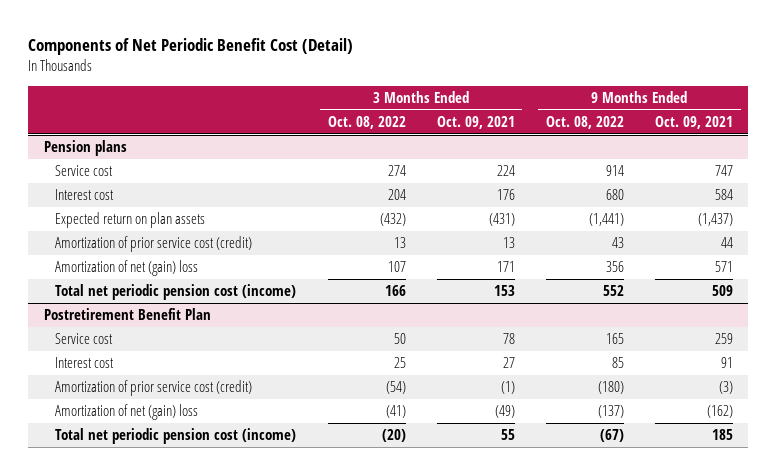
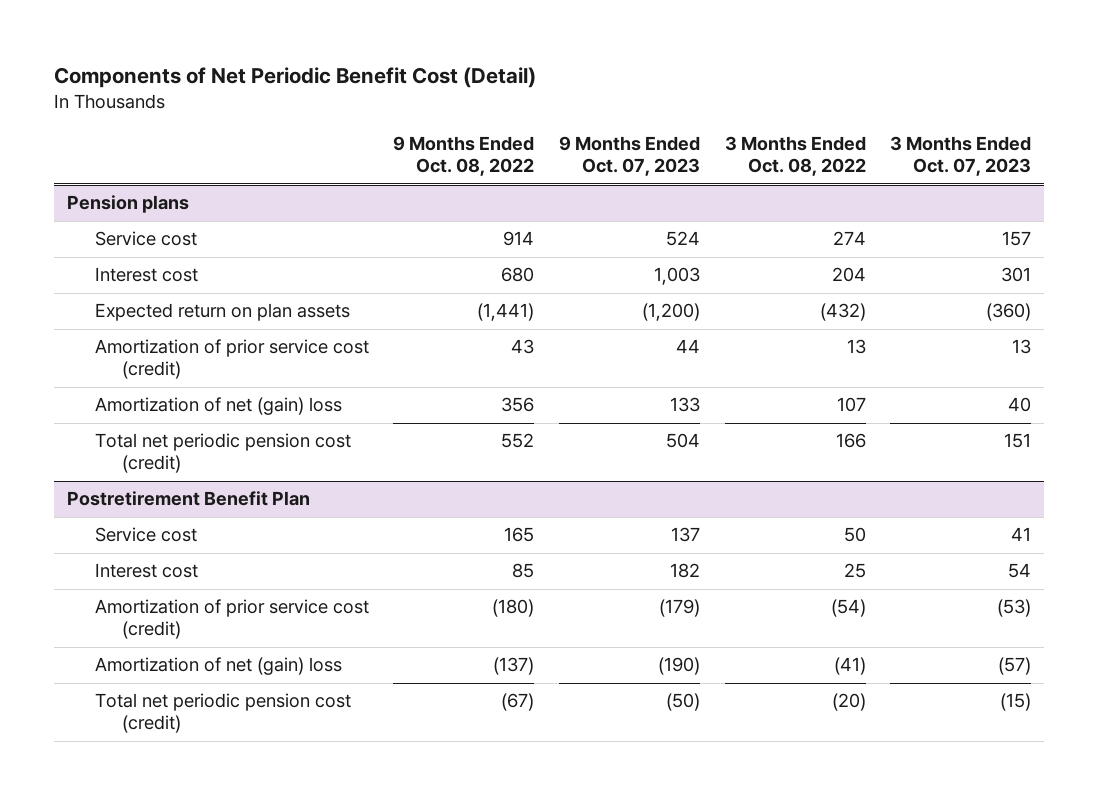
[436,116,515,130] Oct. 09, 2021 -> none
[654,116,733,130] Oct. 09, 2021 -> none
none -> [558,136,700,177] 9 Months Ended Oct. 07, 2023
none -> [890,136,1032,177] 3 Months Ended Oct. 07, 2023
[55,284,297,301] Total net periodic pension cost (income) -> [94,433,351,474] Total net periodic pension cost (credit)
[55,428,297,445] Total net periodic pension cost (income) -> [94,693,351,734] Total net periodic pension cost (credit)

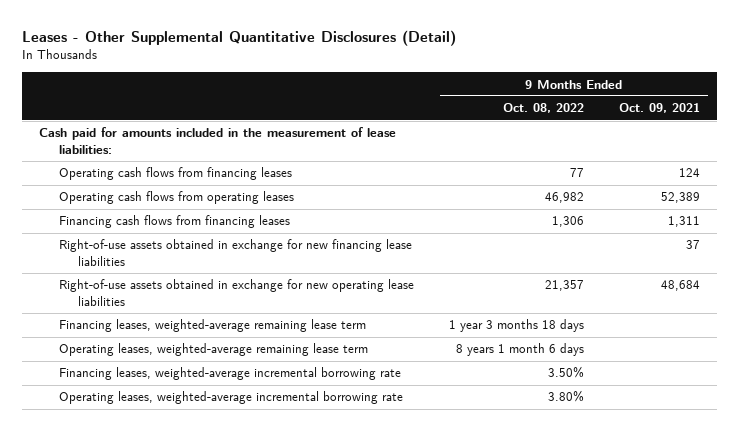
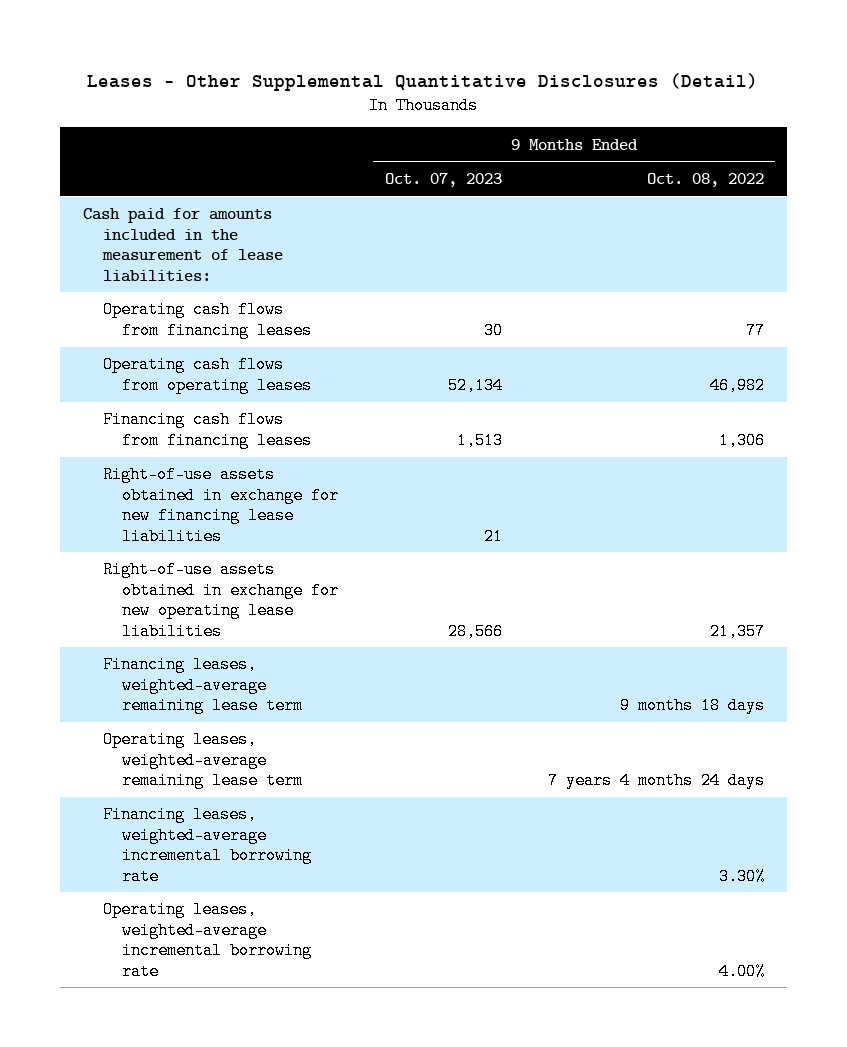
[618,103,700,114] Oct. 09, 2021 -> none
none -> [384,172,502,187] Oct. 07, 2023
[448,319,584,333] 1 year 3 months 18 days -> [619,697,765,715] 9 months 18 days
[455,343,584,357] 8 years 1 month 6 days -> [547,772,765,790] 7 years 4 months 24 days
[547,366,584,379] 3.50% -> [718,867,765,885] 3.30%
[547,390,584,403] 3.80% -> [718,962,765,980] 4.00%

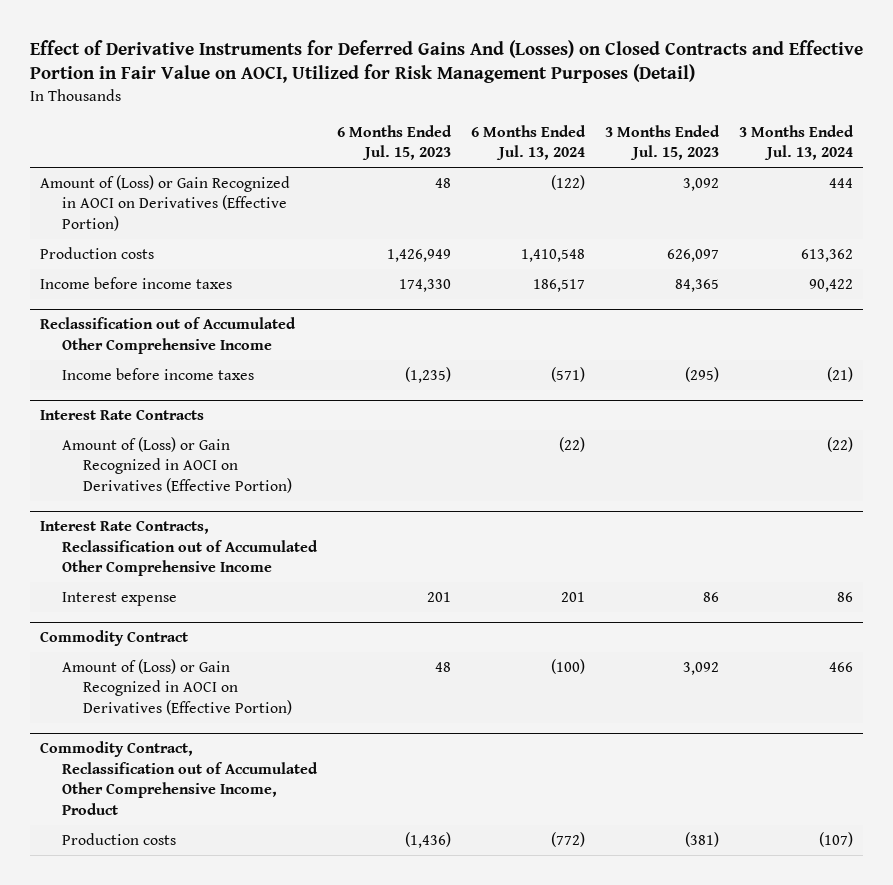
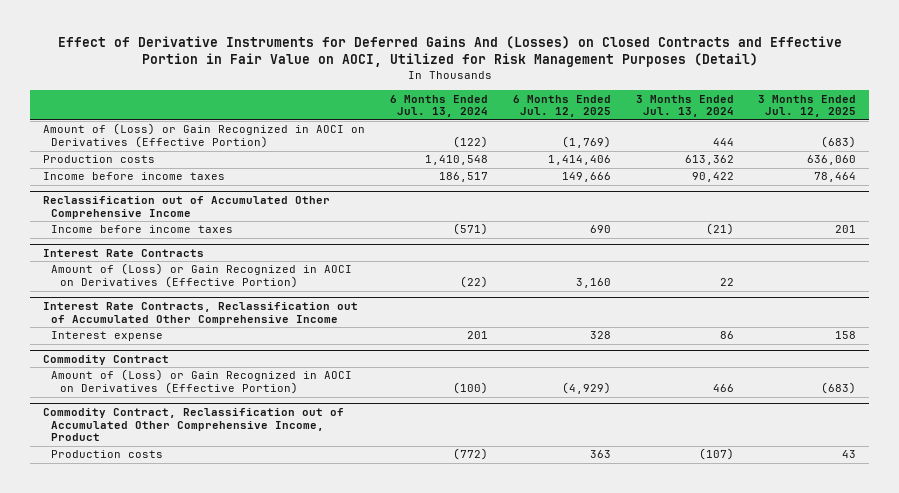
[336,124,452,161] 6 Months Ended Jul. 15, 2023 -> none
[605,124,721,161] 3 Months Ended Jul. 15, 2023 -> none
none -> [512,94,611,118] 6 Months Ended Jul. 12, 2025
none -> [758,94,857,118] 3 Months Ended Jul. 12, 2025
[827,436,854,452] (22) -> [719,278,734,287] 22

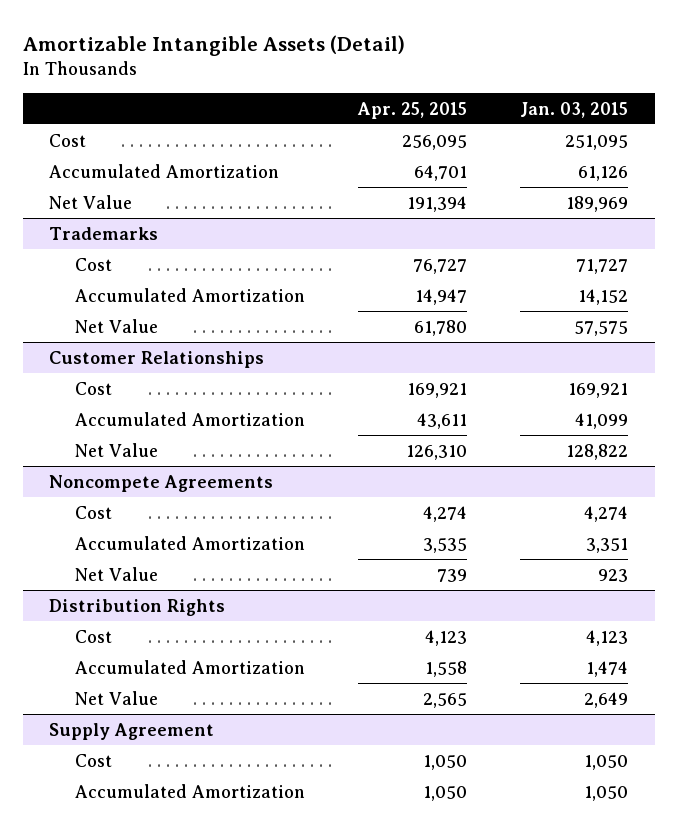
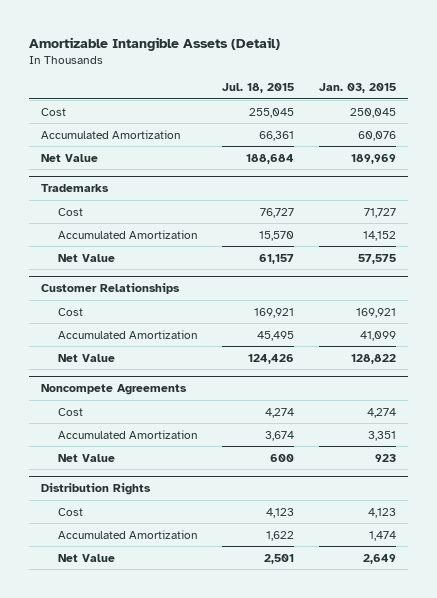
[357,101,468,119] Apr. 25, 2015 -> none
none -> [222,83,295,94] Jul. 18, 2015
[565,134,629,150] 251,095 -> [349,107,396,118] 250,045
[578,165,629,181] 61,126 -> [357,130,396,141] 60,076
[49,722,215,740] Supply Agreement -> none
[75,753,113,767] Cost -> none
[75,783,306,798] Accumulated Amortization -> none

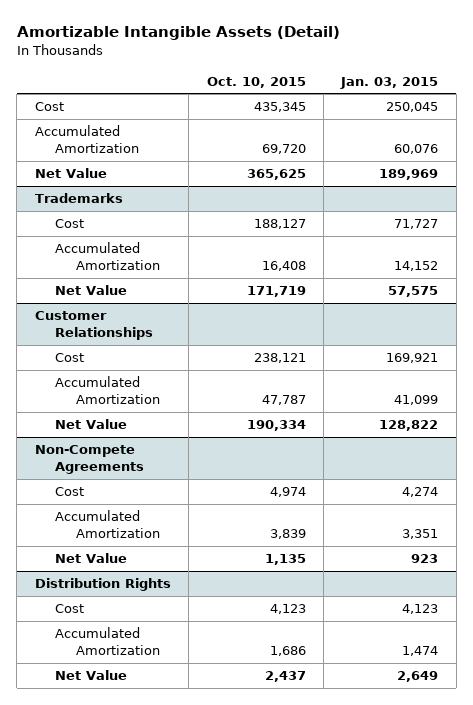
[222,83,295,94] Jul. 18, 2015 -> none
none -> [206,76,306,88] Oct. 10, 2015
[41,384,188,396] Noncompete Agreements -> [34,445,145,475] Non-Compete Agreements

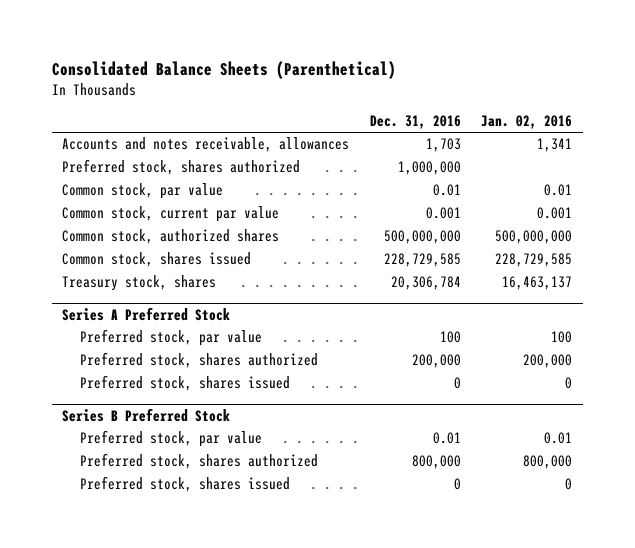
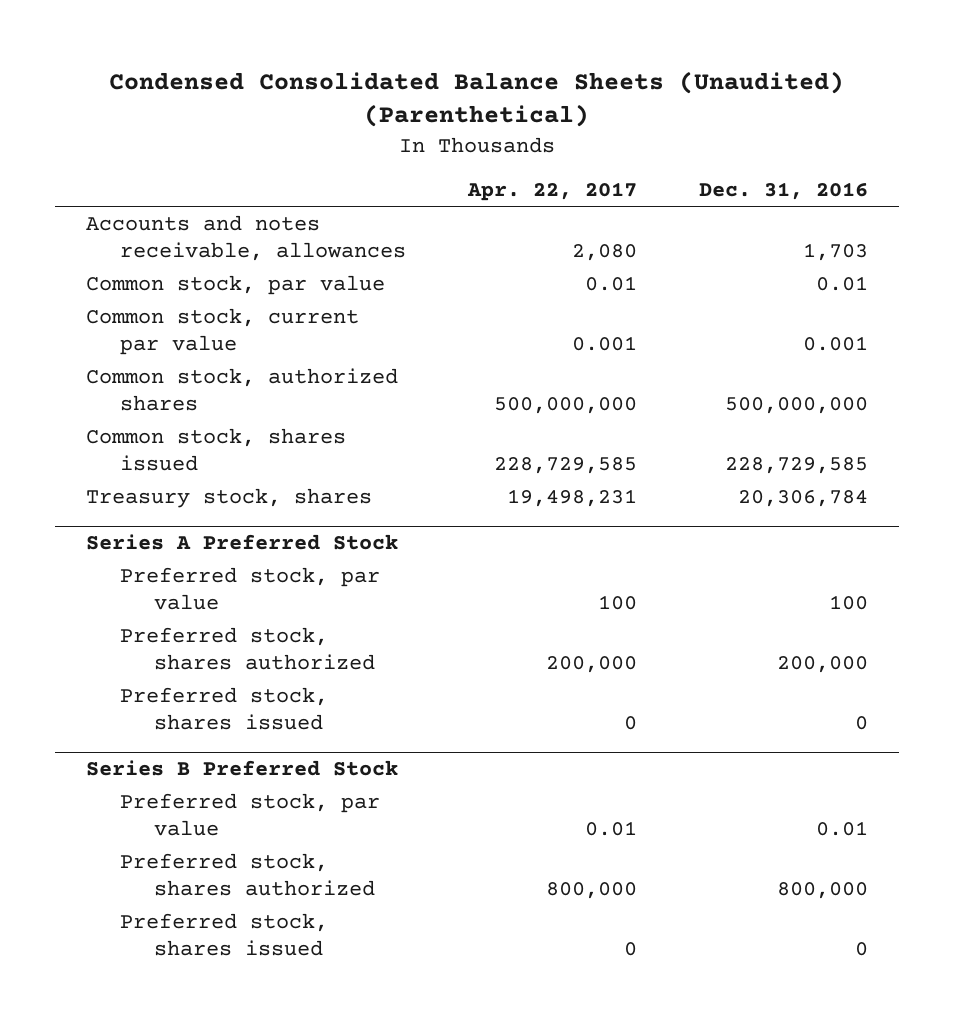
[51,60,396,79] Consolidated Balance Sheets (Parenthetical) -> [108,70,844,128] Condensed Consolidated Balance Sheets (Unaudited) (Parenthetical)
[481,115,573,130] Jan. 02, 2016 -> none
none -> [466,182,637,202] Apr. 22, 2017
[62,159,301,176] Preferred stock, shares authorized -> none

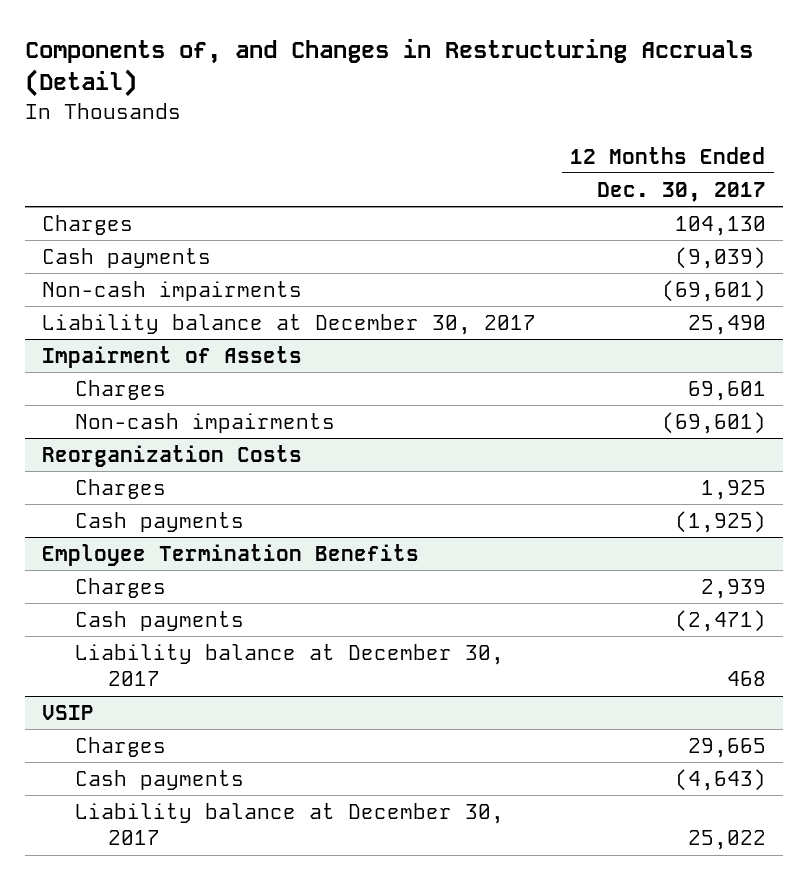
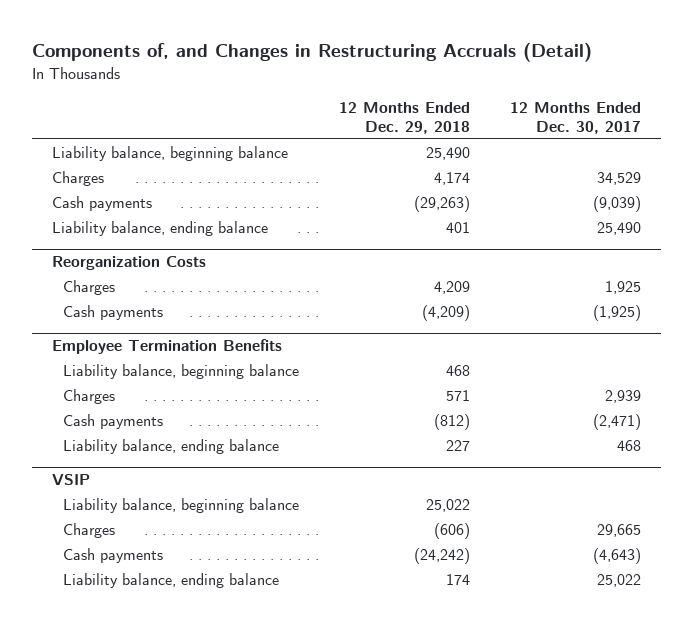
none -> [339,102,471,135] 12 Months Ended Dec. 29, 2018
none -> [51,145,288,161] Liability balance, beginning balance
[674,216,766,237] 104,130 -> [597,171,642,185] 34,529
[42,281,303,302] Non-cash impairments -> none
[42,346,303,369] Impairment of Assets -> none
[75,380,167,401] Charges -> none
[75,413,336,434] Non-cash impairments -> none
[42,314,537,336] Liability balance at December 30, 2017 -> [51,220,268,236] Liability balance, ending balance
none -> [63,363,300,379] Liability balance, beginning balance
[75,644,505,687] Liability balance at December 30, 2017 -> [63,438,280,454] Liability balance, ending balance
none -> [63,497,300,513] Liability balance, beginning balance
[75,803,505,846] Liability balance at December 30, 2017 -> [63,572,280,588] Liability balance, ending balance

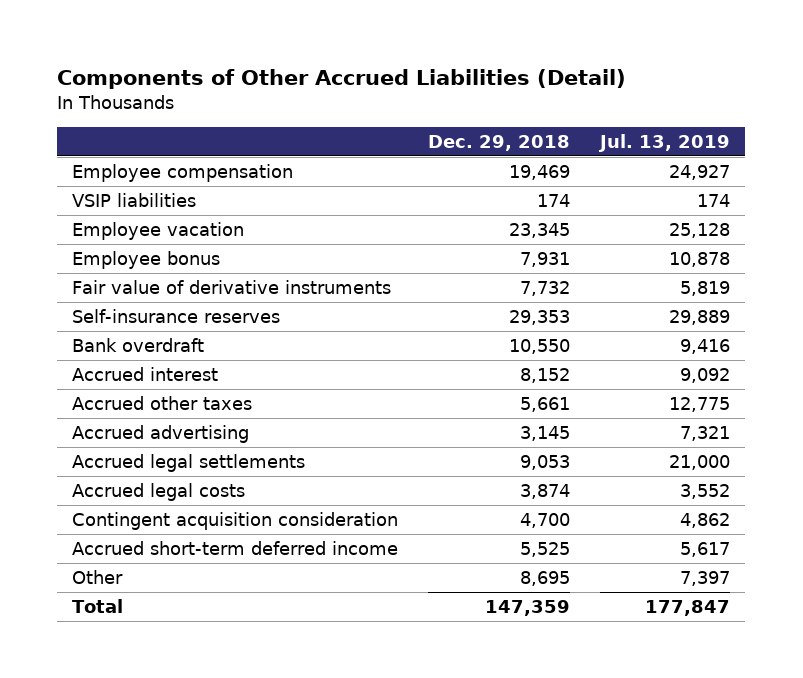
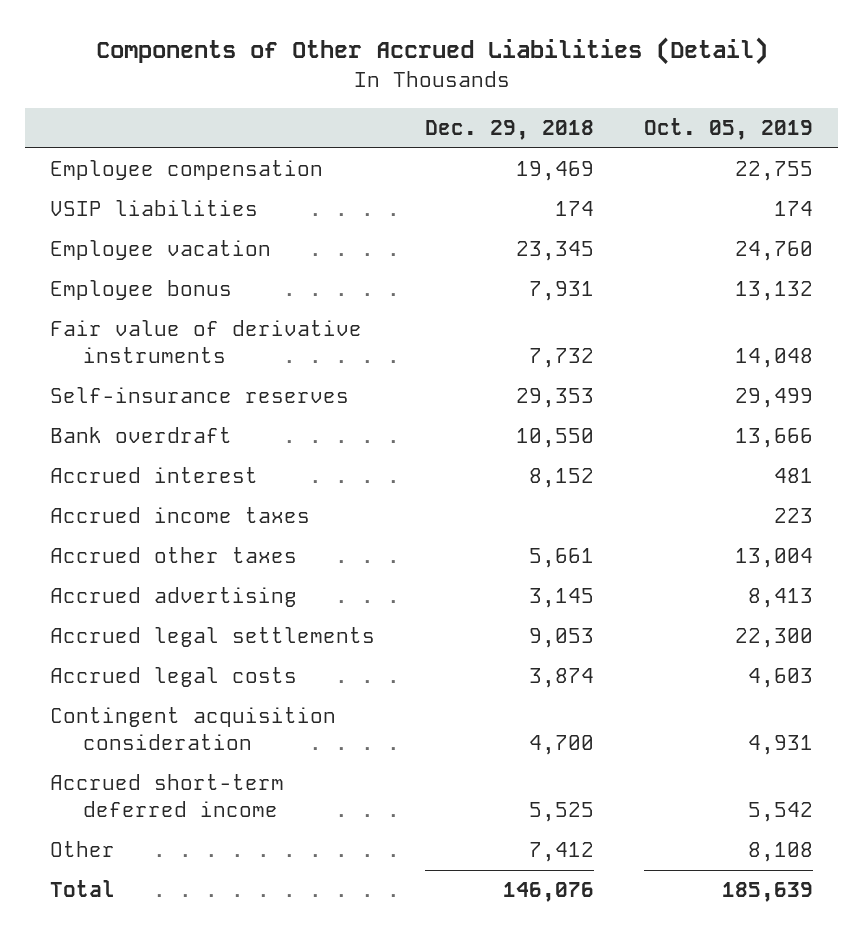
[598,133,731,152] Jul. 13, 2019 -> none
none -> [643,117,813,140] Oct. 05, 2019
none -> [50,507,311,524] Accrued income taxes
[520,571,571,587] 8,695 -> [529,842,595,863] 7,412
[485,600,571,617] 147,359 -> [503,882,595,903] 146,076

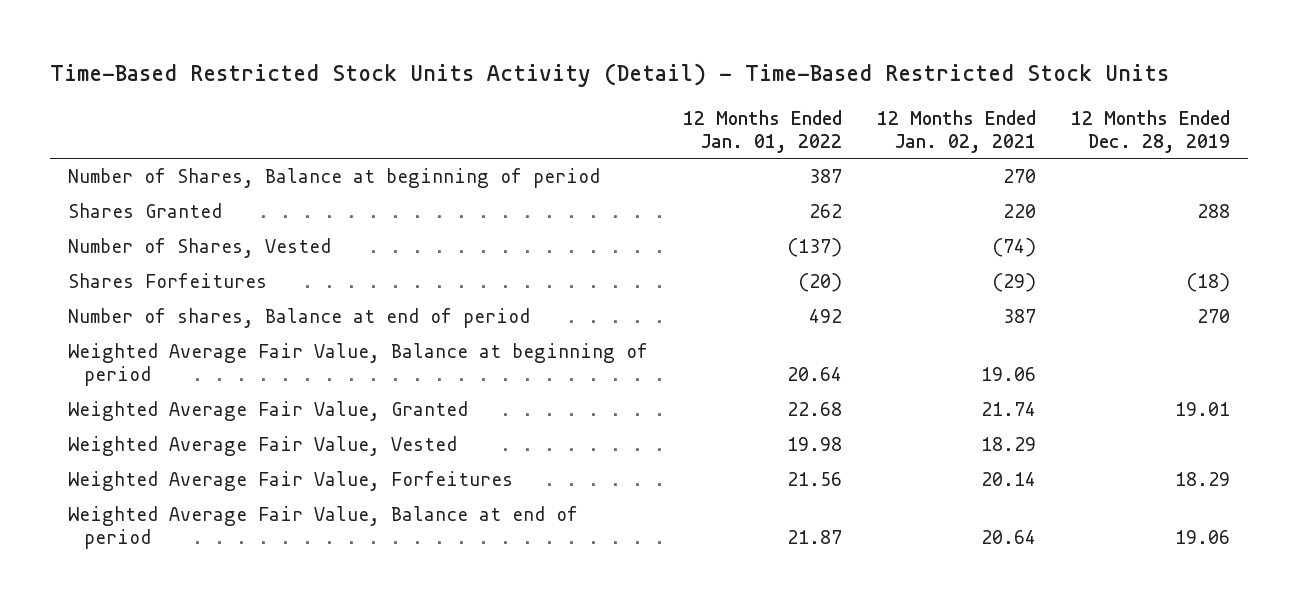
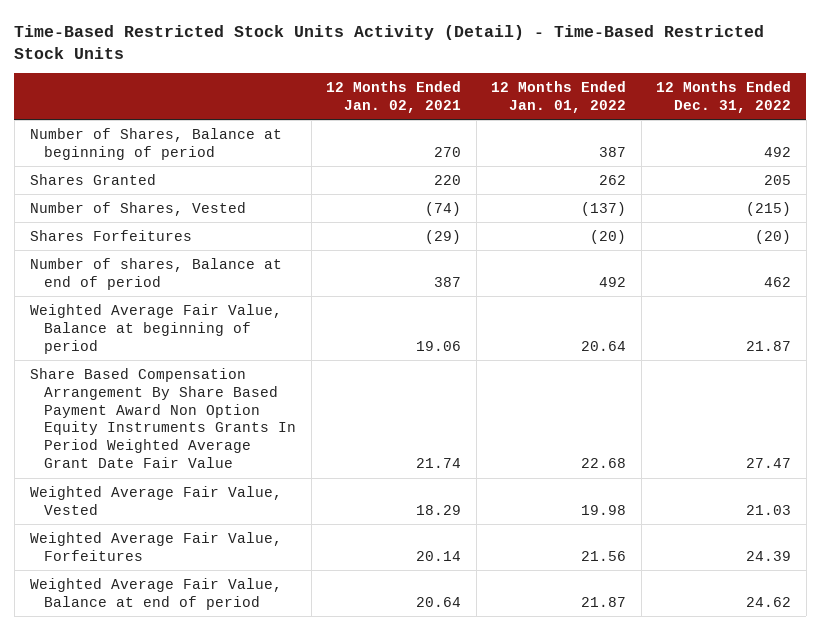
[1071,109,1231,153] 12 Months Ended Dec. 28, 2019 -> none
none -> [656,81,792,113] 12 Months Ended Dec. 31, 2022
[67,401,468,422] Weighted Average Fair Value, Granted -> [29,367,297,469] Share Based Compensation Arrangement By Share Based Payment Award Non Option Equity Instruments Grants In Period Weighted Average Grant Date Fair Value

